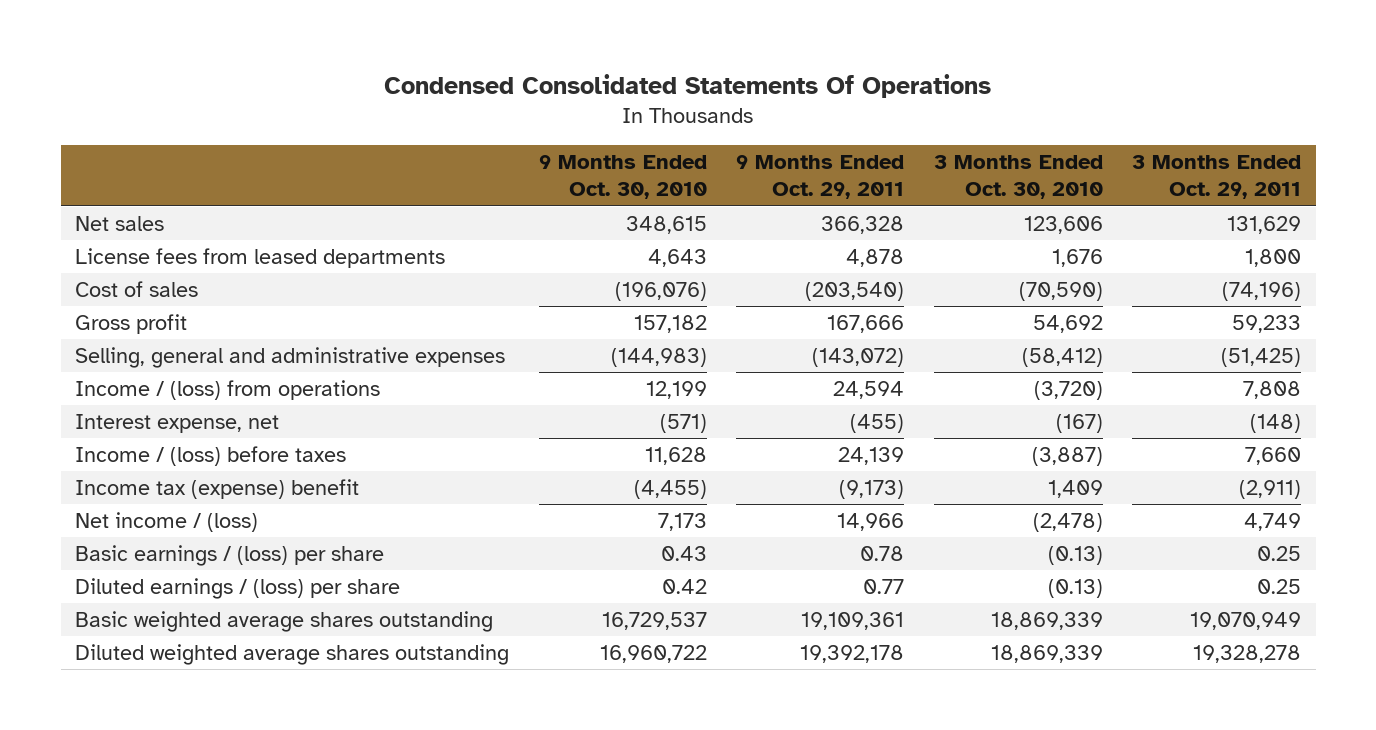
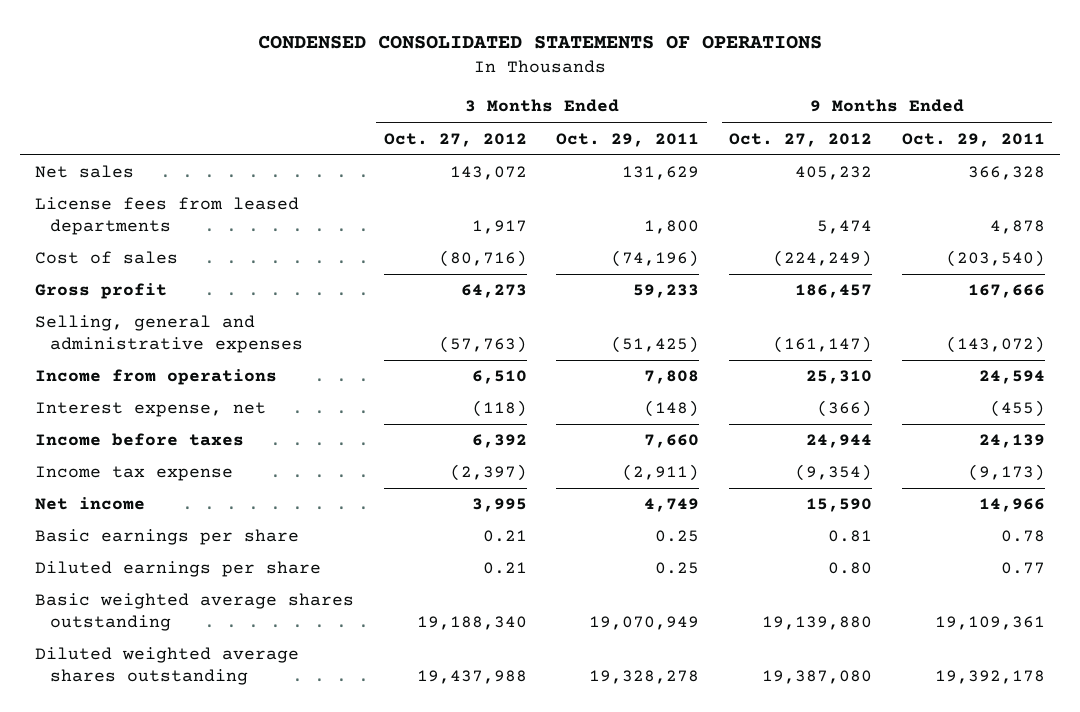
[384,74,992,99] Condensed Consolidated Statements Of Operations -> [257,34,822,49] CONDENSED CONSOLIDATED STATEMENTS OF OPERATIONS
[538,154,707,200] 9 Months Ended Oct. 30, 2010 -> none
[933,154,1103,200] 3 Months Ended Oct. 30, 2010 -> none
none -> [383,132,527,147] Oct. 27, 2012
none -> [729,132,873,147] Oct. 27, 2012
[75,380,381,401] Income / (loss) from operations -> [34,369,277,386] Income from operations
[75,446,347,467] Income / (loss) before taxes -> [34,433,244,447] Income before taxes
[75,479,360,500] Income tax (expense) benefit -> [34,466,233,482] Income tax expense
[75,512,259,533] Net income / (loss) -> [34,497,145,511] Net income
[75,545,385,567] Basic earnings / (loss) per share -> [34,529,299,546] Basic earnings per share
[75,578,401,600] Diluted earnings / (loss) per share -> [34,561,321,578] Diluted earnings per share

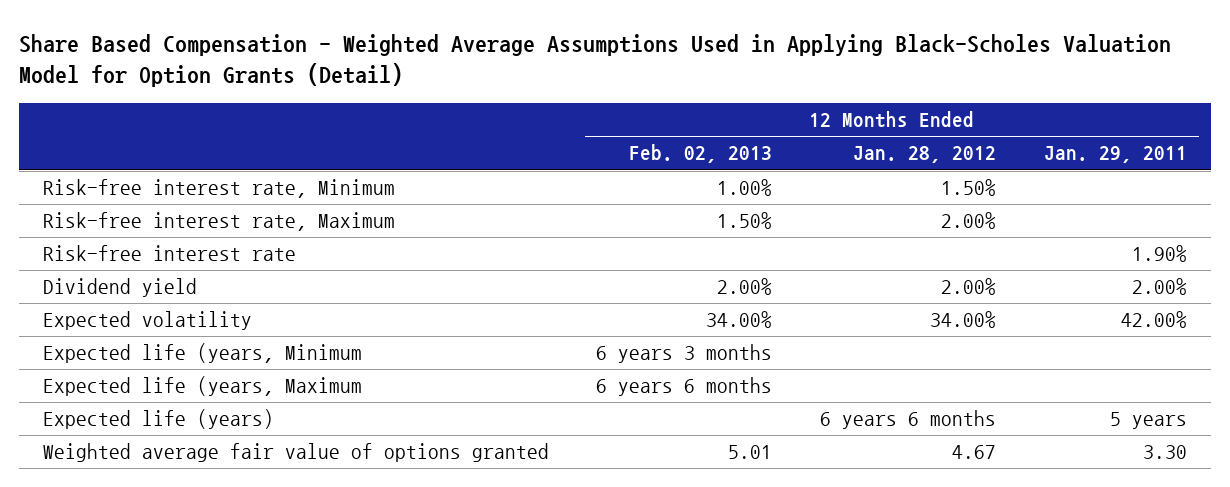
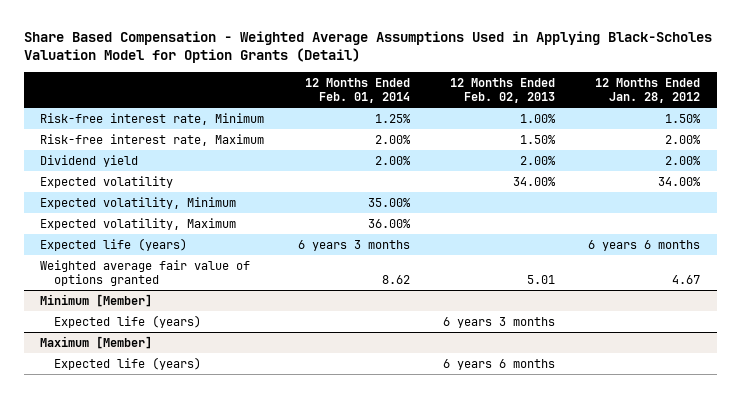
[1043,146,1187,164] Jan. 29, 2011 -> none
none -> [304,77,410,104] 12 Months Ended Feb. 01, 2014
[42,245,296,262] Risk-free interest rate -> none
[42,343,362,364] Expected life (years, Minimum -> none
[42,376,362,397] Expected life (years, Maximum -> none
none -> [40,196,237,209] Expected volatility, Minimum
none -> [40,217,237,230] Expected volatility, Maximum
none -> [40,293,153,307] Minimum [Member]
none -> [54,314,202,328] Expected life (years)
none -> [40,335,153,349] Maximum [Member]
none -> [54,356,202,370] Expected life (years)

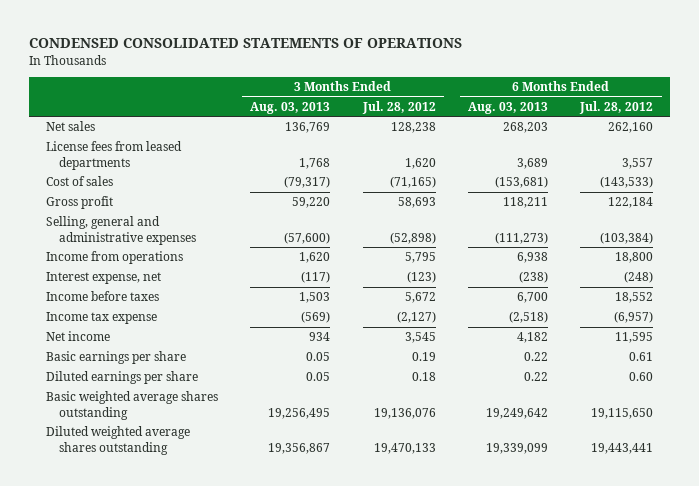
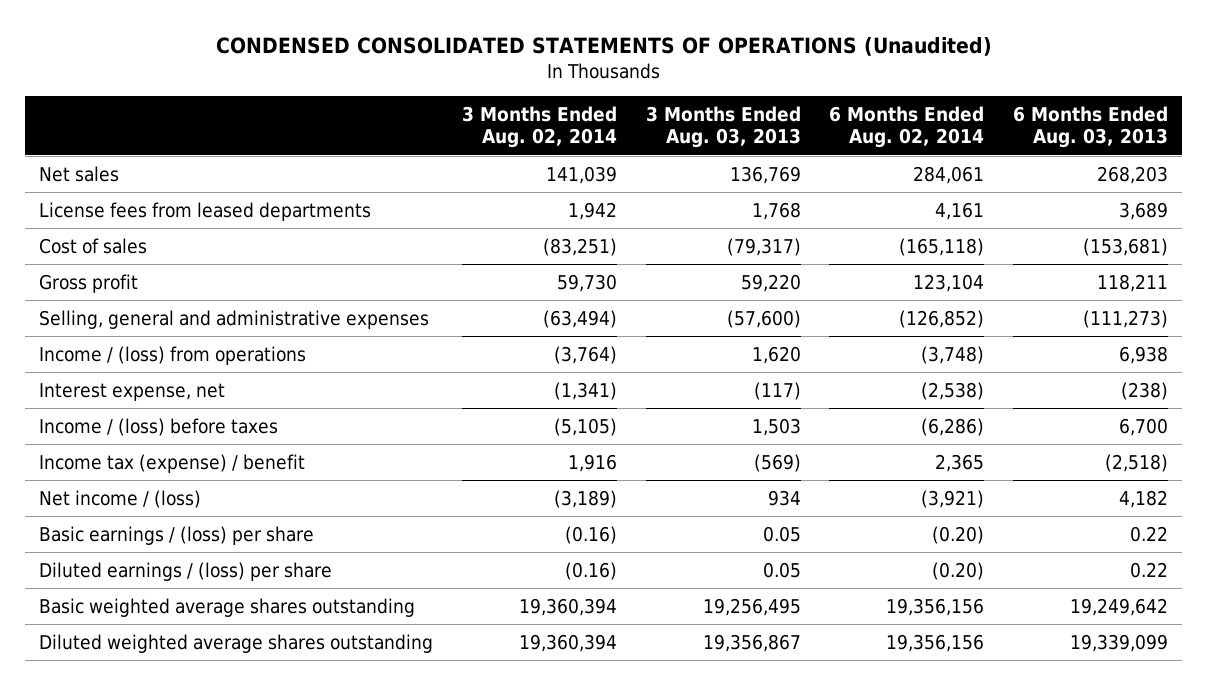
[29,38,463,49] CONDENSED CONSOLIDATED STATEMENTS OF OPERATIONS -> [215,37,992,57] CONDENSED CONSOLIDATED STATEMENTS OF OPERATIONS (Unaudited)
[361,101,436,115] Jul. 28, 2012 -> none
[579,101,654,115] Jul. 28, 2012 -> none
none -> [461,105,617,149] 3 Months Ended Aug. 02, 2014
none -> [829,105,985,149] 6 Months Ended Aug. 02, 2014
[45,251,183,265] Income from operations -> [39,345,307,365] Income / (loss) from operations
[45,291,159,302] Income before taxes -> [39,417,279,436] Income / (loss) before taxes
[45,312,157,325] Income tax expense -> [39,453,306,473] Income tax (expense) / benefit
[45,331,110,342] Net income -> [39,489,202,508] Net income / (loss)
[45,351,186,365] Basic earnings per share -> [39,525,315,545] Basic earnings / (loss) per share
[45,371,198,385] Diluted earnings per share -> [39,561,333,581] Diluted earnings / (loss) per share

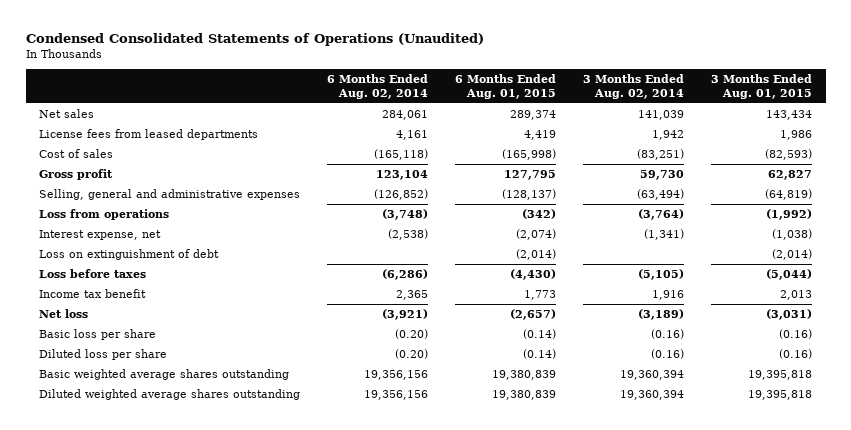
[215,37,992,57] CONDENSED CONSOLIDATED STATEMENTS OF OPERATIONS (Unaudited) -> [25,32,484,46] Condensed Consolidated Statements of Operations (Unaudited)
[645,105,801,149] 3 Months Ended Aug. 03, 2013 -> none
[1013,105,1169,149] 6 Months Ended Aug. 03, 2013 -> none
none -> [455,73,557,99] 6 Months Ended Aug. 01, 2015
none -> [711,73,813,99] 3 Months Ended Aug. 01, 2015
[39,345,307,365] Income / (loss) from operations -> [39,208,170,220] Loss from operations
none -> [39,248,220,260] Loss on extinguishment of debt
[39,417,279,436] Income / (loss) before taxes -> [39,268,147,278] Loss before taxes
[39,453,306,473] Income tax (expense) / benefit -> [39,288,147,298] Income tax benefit
[39,489,202,508] Net income / (loss) -> [39,308,89,318] Net loss
[39,525,315,545] Basic earnings / (loss) per share -> [39,328,157,340] Basic loss per share
[39,561,333,581] Diluted earnings / (loss) per share -> [39,348,168,360] Diluted loss per share

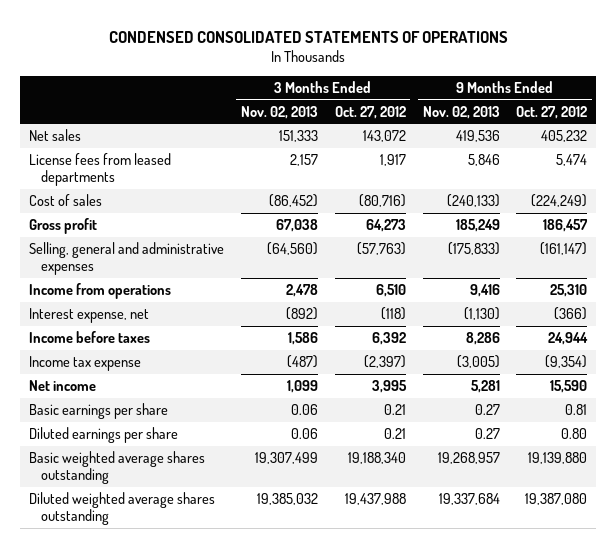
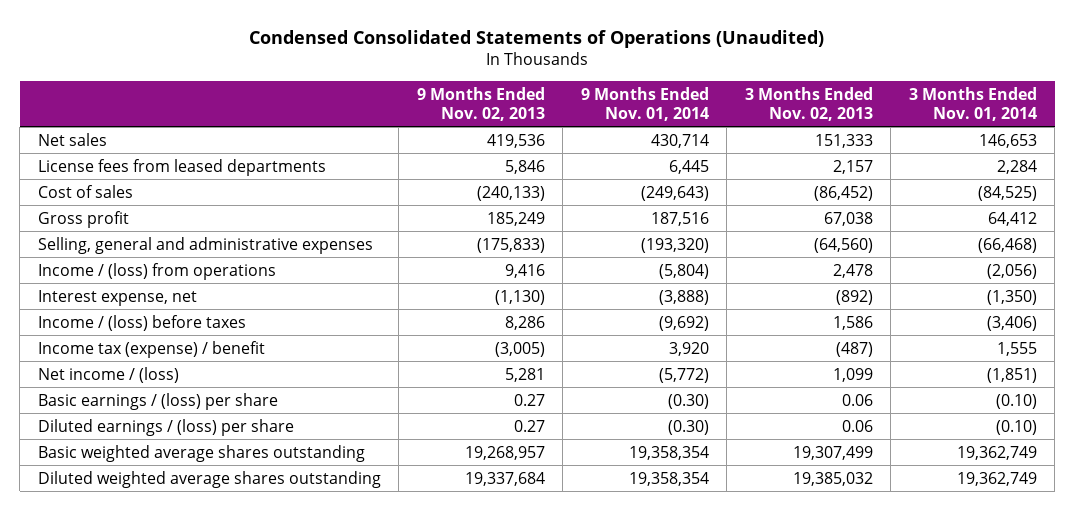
[109,30,509,43] CONDENSED CONSOLIDATED STATEMENTS OF OPERATIONS -> [249,29,825,48] Condensed Consolidated Statements of Operations (Unaudited)
[334,105,406,119] Oct. 27, 2012 -> none
[516,105,588,119] Oct. 27, 2012 -> none
none -> [580,86,709,121] 9 Months Ended Nov. 01, 2014
none -> [908,86,1037,121] 3 Months Ended Nov. 01, 2014
[28,283,171,300] Income from operations -> [37,262,276,280] Income / (loss) from operations
[28,331,150,344] Income before taxes -> [37,314,246,331] Income / (loss) before taxes
[28,356,141,372] Income tax expense -> [37,340,265,358] Income tax (expense) / benefit
[28,380,96,392] Net income -> [37,366,179,383] Net income / (loss)
[28,403,168,420] Basic earnings per share -> [37,392,278,410] Basic earnings / (loss) per share
[28,427,178,444] Diluted earnings per share -> [37,418,294,436] Diluted earnings / (loss) per share

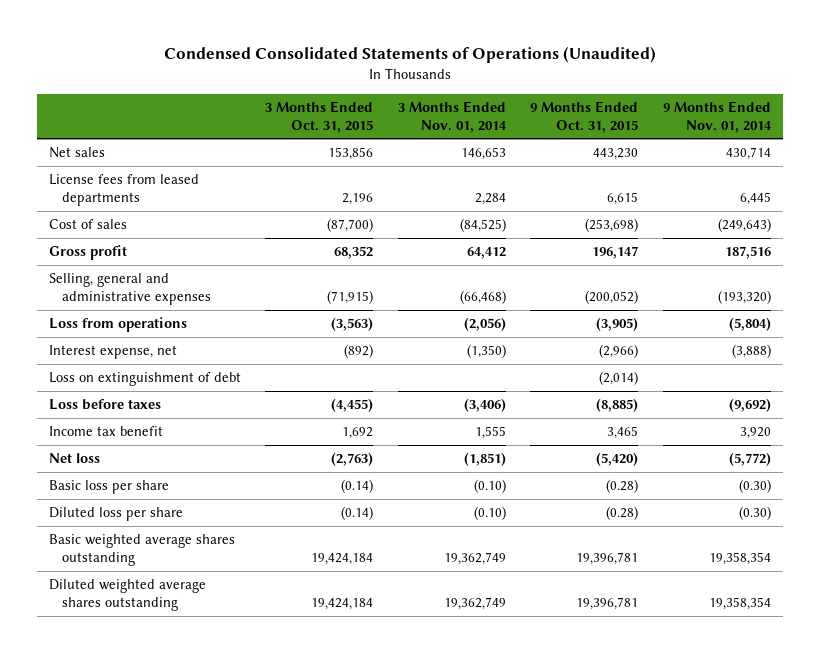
[416,86,545,121] 9 Months Ended Nov. 02, 2013 -> none
[744,86,873,121] 3 Months Ended Nov. 02, 2013 -> none
none -> [265,101,374,133] 3 Months Ended Oct. 31, 2015
none -> [530,101,639,133] 9 Months Ended Oct. 31, 2015
[37,262,276,280] Income / (loss) from operations -> [48,317,187,333] Loss from operations
none -> [48,372,241,387] Loss on extinguishment of debt
[37,314,246,331] Income / (loss) before taxes -> [48,399,161,411] Loss before taxes
[37,340,265,358] Income tax (expense) / benefit -> [48,426,163,437] Income tax benefit
[37,366,179,383] Net income / (loss) -> [48,453,100,464] Net loss
[37,392,278,410] Basic earnings / (loss) per share -> [48,480,169,495] Basic loss per share
[37,418,294,436] Diluted earnings / (loss) per share -> [48,507,183,522] Diluted loss per share

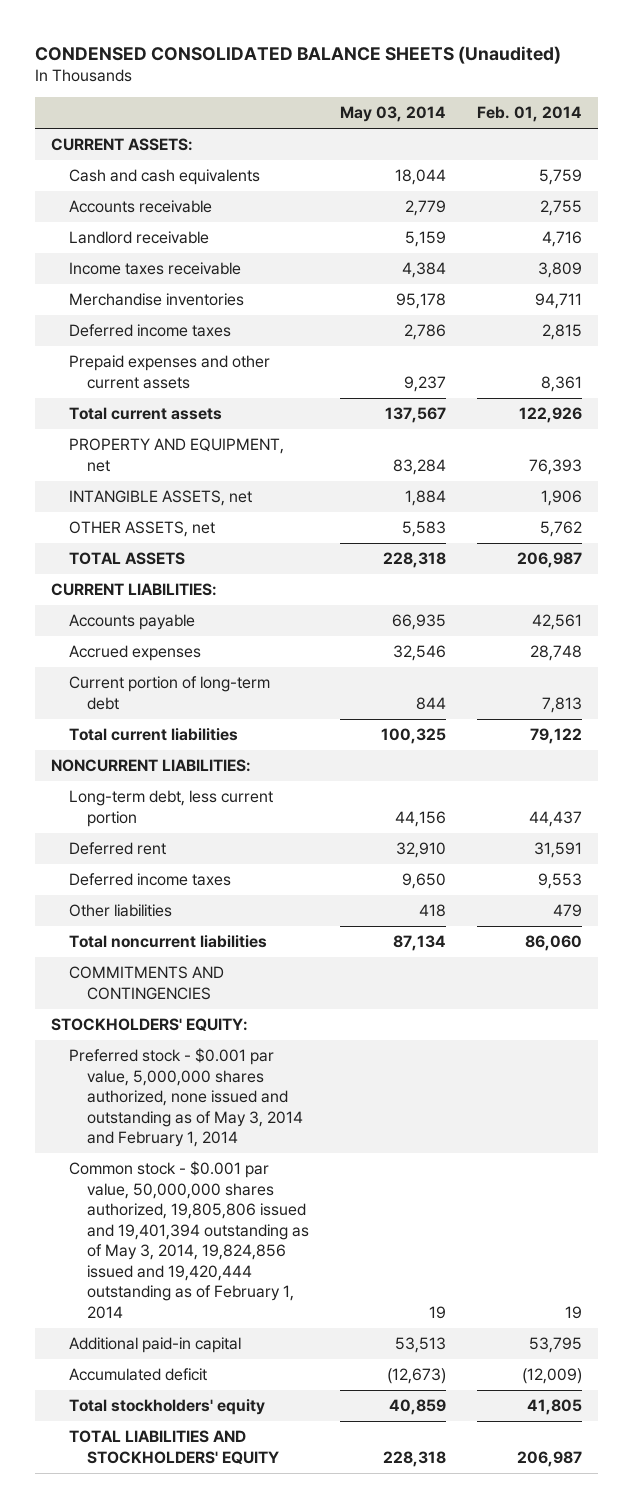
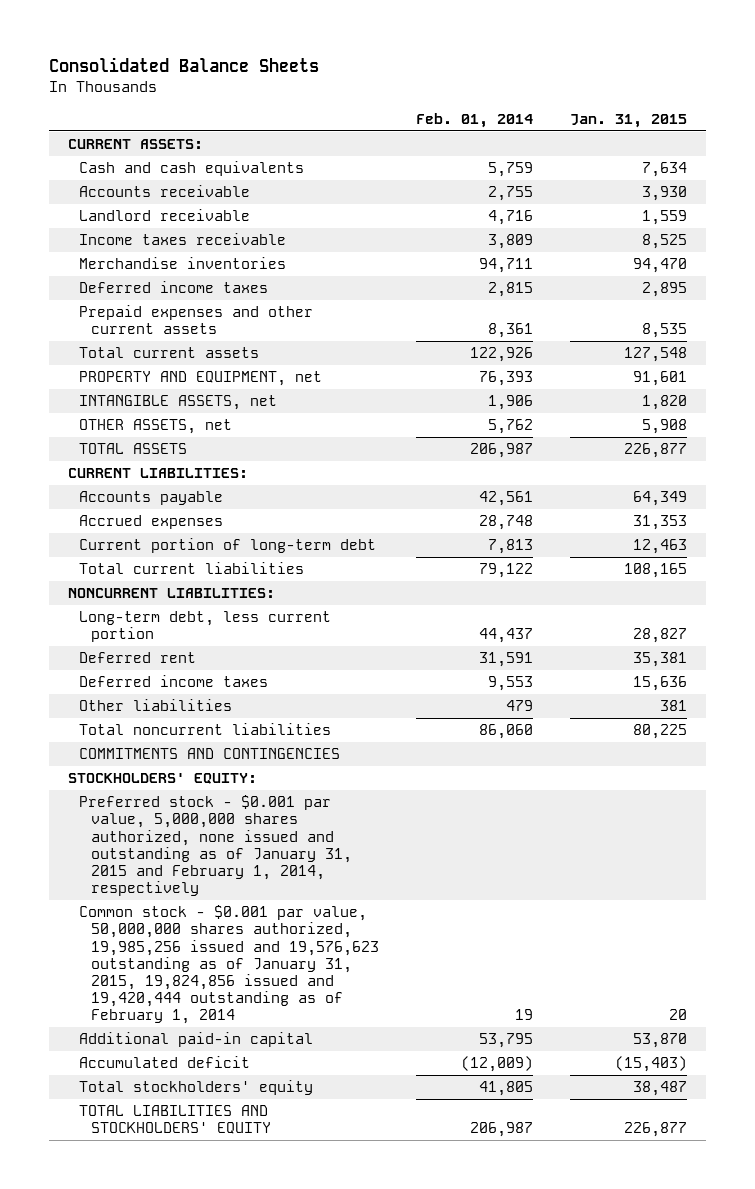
[35,45,562,64] CONDENSED CONSOLIDATED BALANCE SHEETS (Unaudited) -> [49,57,320,73] Consolidated Balance Sheets
[340,106,447,123] May 03, 2014 -> none
none -> [570,113,688,128] Jan. 31, 2015
[69,1048,304,1148] Preferred stock - $0.001 par value, 5,000,000 shares authorized, none issued and outstanding as of May 3, 2014 and February 1, 2014 -> [79,795,352,896] Preferred stock - $0.001 par value, 5,000,000 shares authorized, none issued and outstanding as of January 31, 2015 and February 1, 2014, respectively
[69,1161,310,1319] Common stock - $0.001 par value, 50,000,000 shares authorized, 19,805,806 issued and 19,401,394 outstanding as of May 3, 2014, 19,824,856 issued and 19,420,444 outstanding as of February 1, 2014 -> [79,905,379,1025] Common stock - $0.001 par value, 50,000,000 shares authorized, 19,985,256 issued and 19,576,623 outstanding as of January 31, 2015, 19,824,856 issued and 19,420,444 outstanding as of February 1, 2014

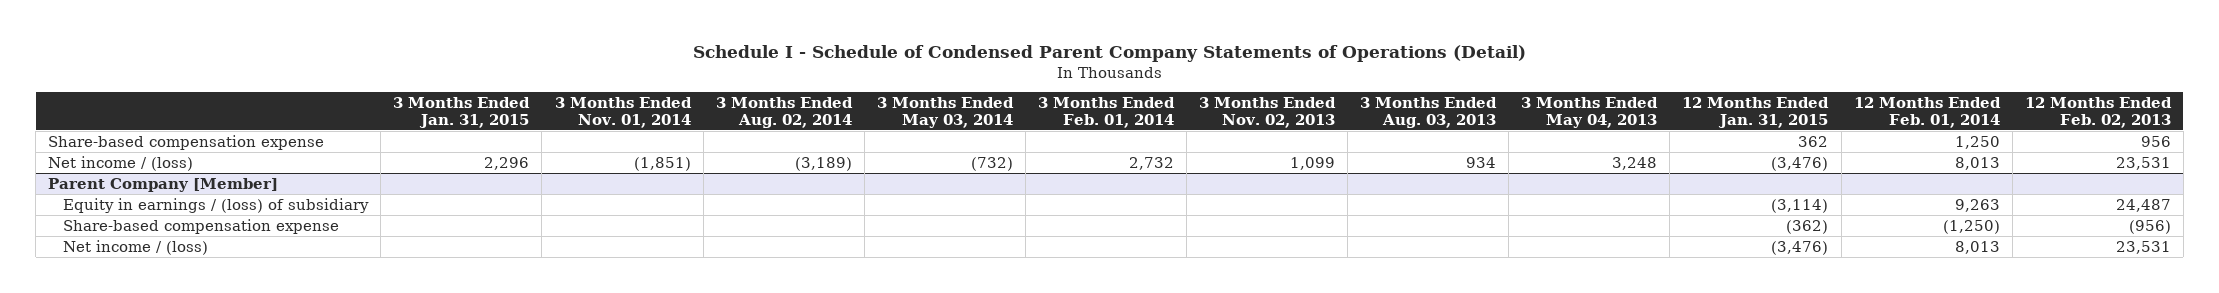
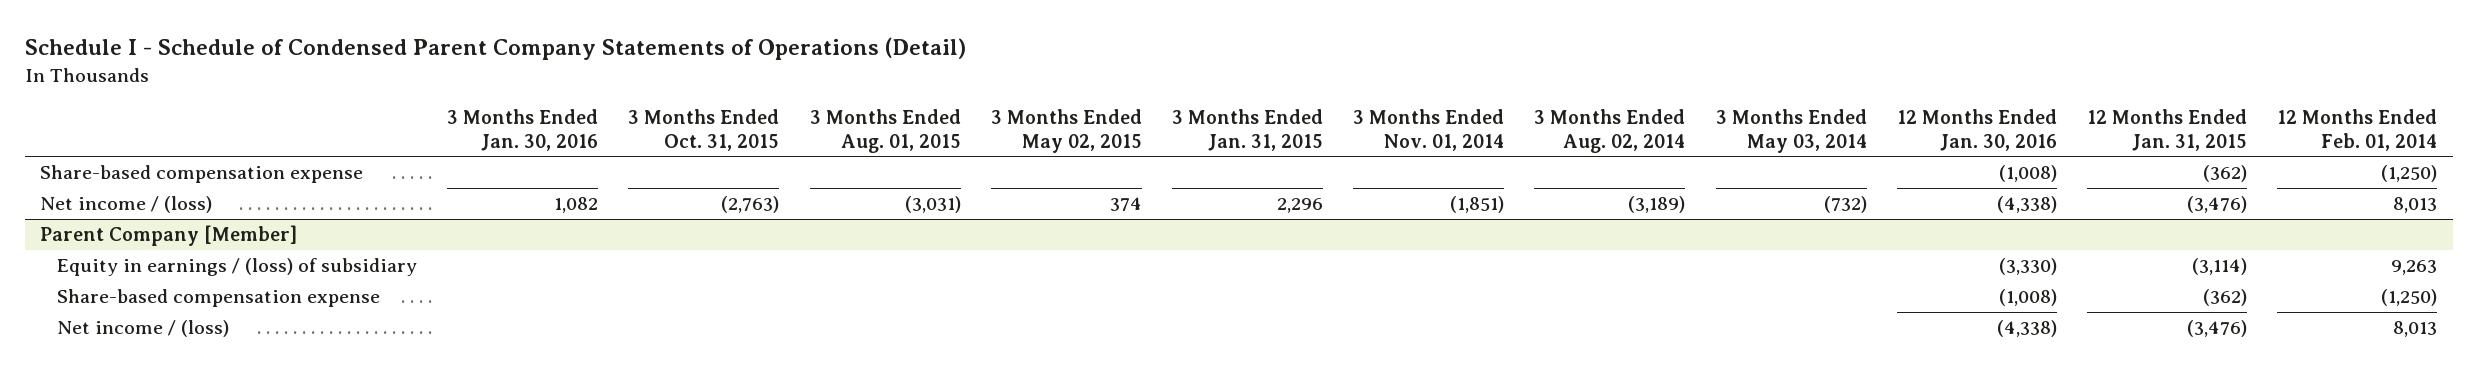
[1037,96,1175,128] 3 Months Ended Feb. 01, 2014 -> none
[1199,96,1337,128] 3 Months Ended Nov. 02, 2013 -> none
[1360,96,1498,128] 3 Months Ended Aug. 03, 2013 -> none
[1521,96,1659,128] 3 Months Ended May 04, 2013 -> none
[2024,96,2172,128] 12 Months Ended Feb. 02, 2013 -> none
none -> [447,108,599,151] 3 Months Ended Jan. 30, 2016
none -> [628,108,780,151] 3 Months Ended Oct. 31, 2015
none -> [809,108,961,153] 3 Months Ended Aug. 01, 2015
none -> [990,108,1142,153] 3 Months Ended May 02, 2015
none -> [1896,108,2057,151] 12 Months Ended Jan. 30, 2016
[1798,135,1829,147] 362 -> [2203,165,2248,183] (362)
[1954,135,2000,149] 1,250 -> [2381,165,2438,183] (1,250)

